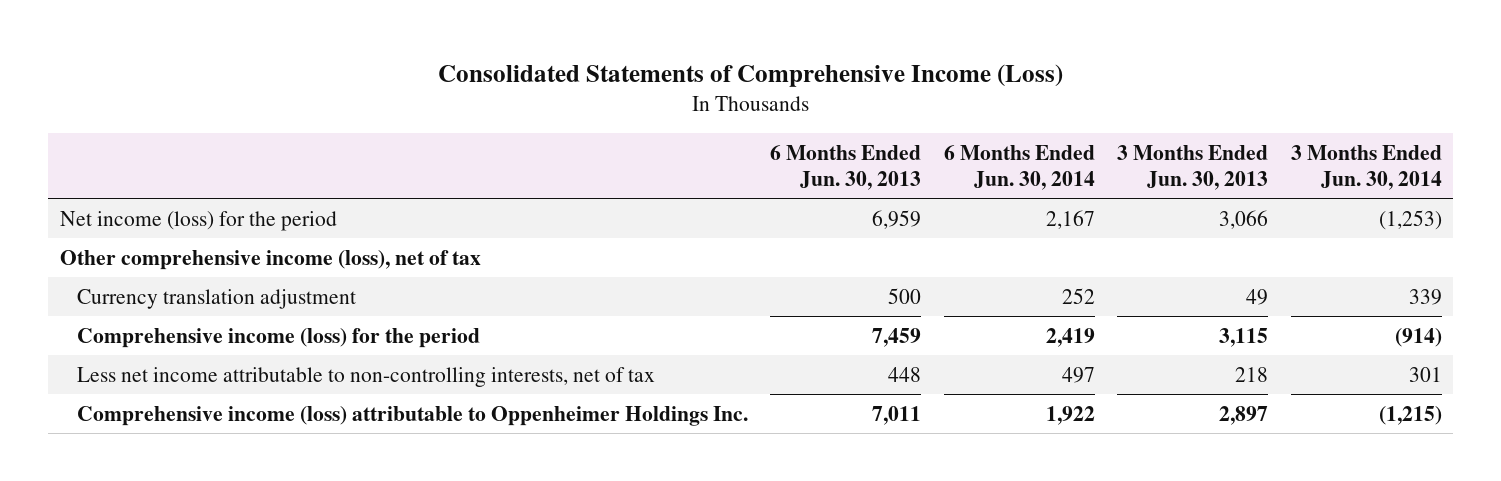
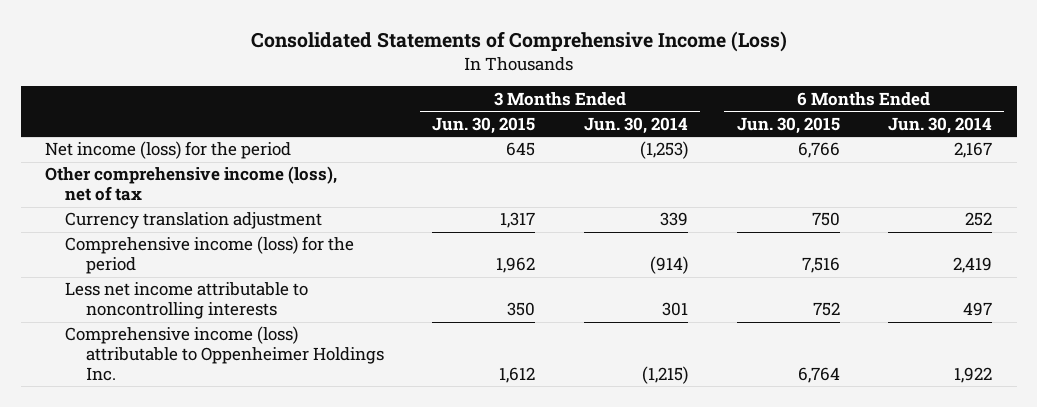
[770,144,922,190] 6 Months Ended Jun. 30, 2013 -> none
[1117,144,1269,190] 3 Months Ended Jun. 30, 2013 -> none
none -> [432,116,536,134] Jun. 30, 2015
none -> [736,116,840,134] Jun. 30, 2015
[76,366,655,387] Less net income attributable to non-controlling interests, net of tax -> [65,282,309,320] Less net income attributable to noncontrolling interests

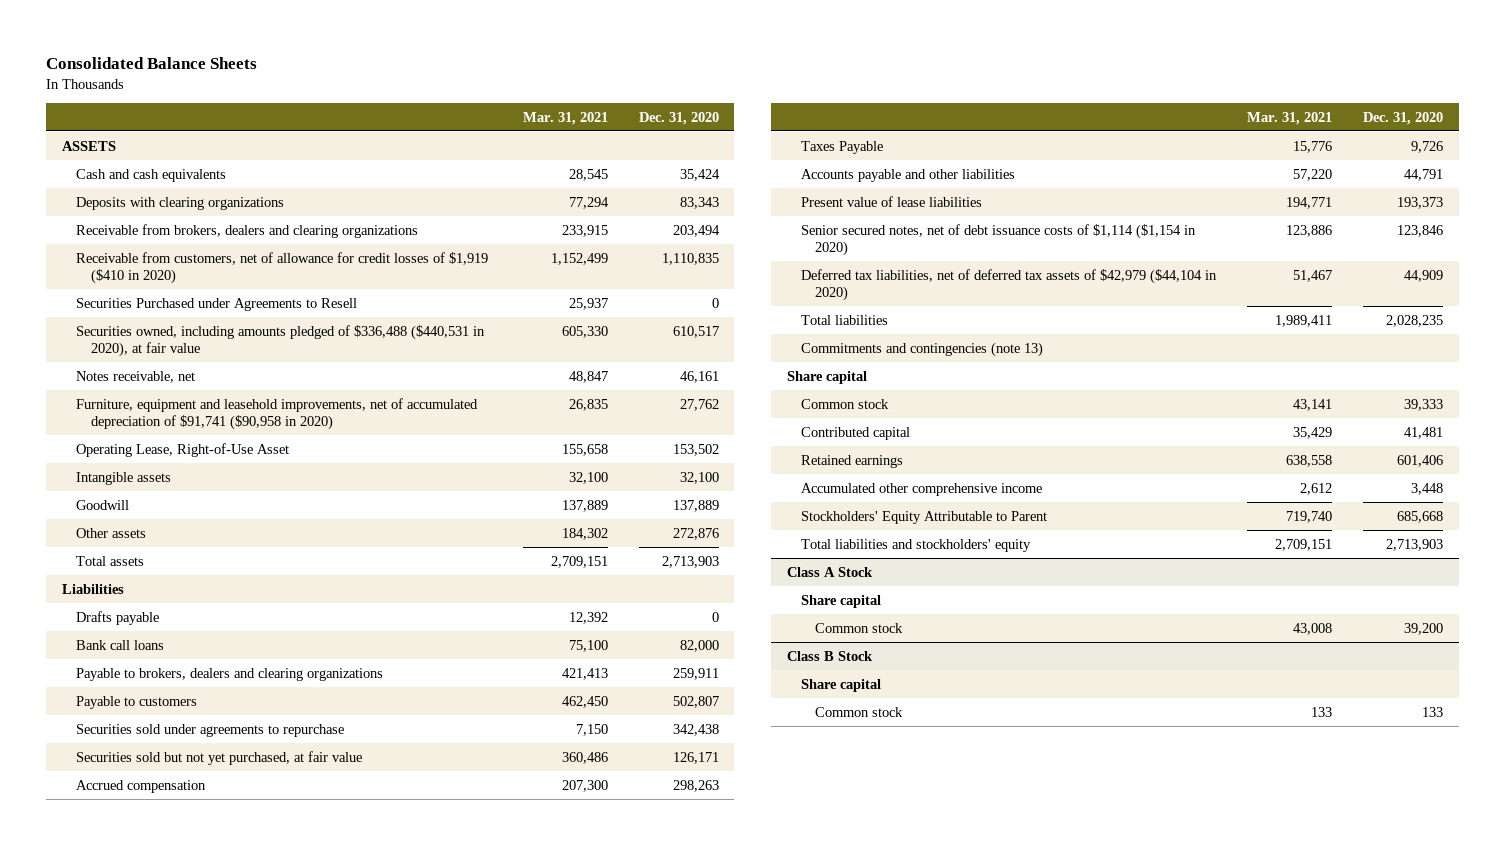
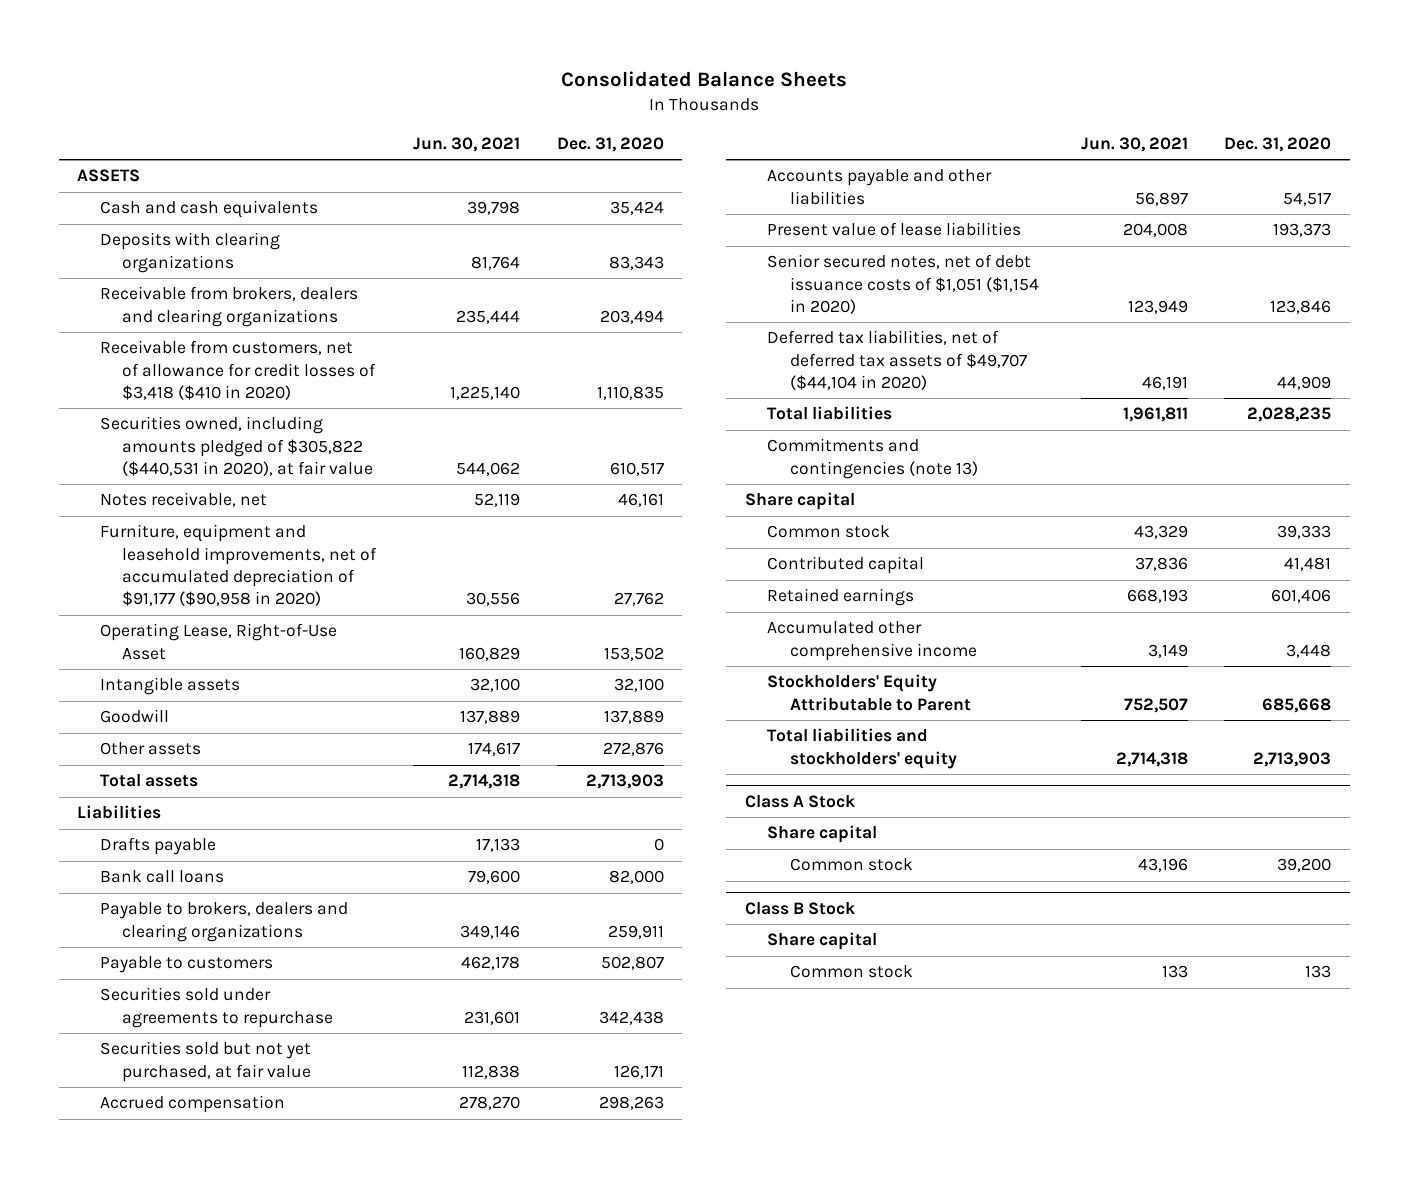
[522,111,608,125] Mar. 31, 2021 -> none
none -> [412,137,520,153] Jun. 30, 2021
[76,297,358,311] Securities Purchased under Agreements to Resell -> none
[76,251,489,284] Receivable from customers, net of allowance for credit losses of $1,919 ($410 in 2020) -> [99,340,377,401] Receivable from customers, net of allowance for credit losses of $3,418 ($410 in 2020)
[76,324,486,357] Securities owned, including amounts pledged of $336,488 ($440,531 in 2020), at fair value -> [99,416,374,477] Securities owned, including amounts pledged of $305,822 ($440,531 in 2020), at fair value
[76,397,479,430] Furniture, equipment and leasehold improvements, net of accumulated depreciation of $91,741 ($90,958 in 2020) -> [99,524,378,607] Furniture, equipment and leasehold improvements, net of accumulated depreciation of $91,177 ($90,958 in 2020)
[800,140,883,154] Taxes Payable -> none
[1404,168,1444,181] 44,791 -> [1283,191,1332,206] 54,517
[800,223,1196,256] Senior secured notes, net of debt issuance costs of $1,114 ($1,154 in 2020) -> [767,254,1039,315] Senior secured notes, net of debt issuance costs of $1,051 ($1,154 in 2020)
[800,268,1217,301] Deferred tax liabilities, net of deferred tax assets of $42,979 ($44,104 in 2020) -> [767,330,1027,391] Deferred tax liabilities, net of deferred tax assets of $49,707 ($44,104 in 2020)

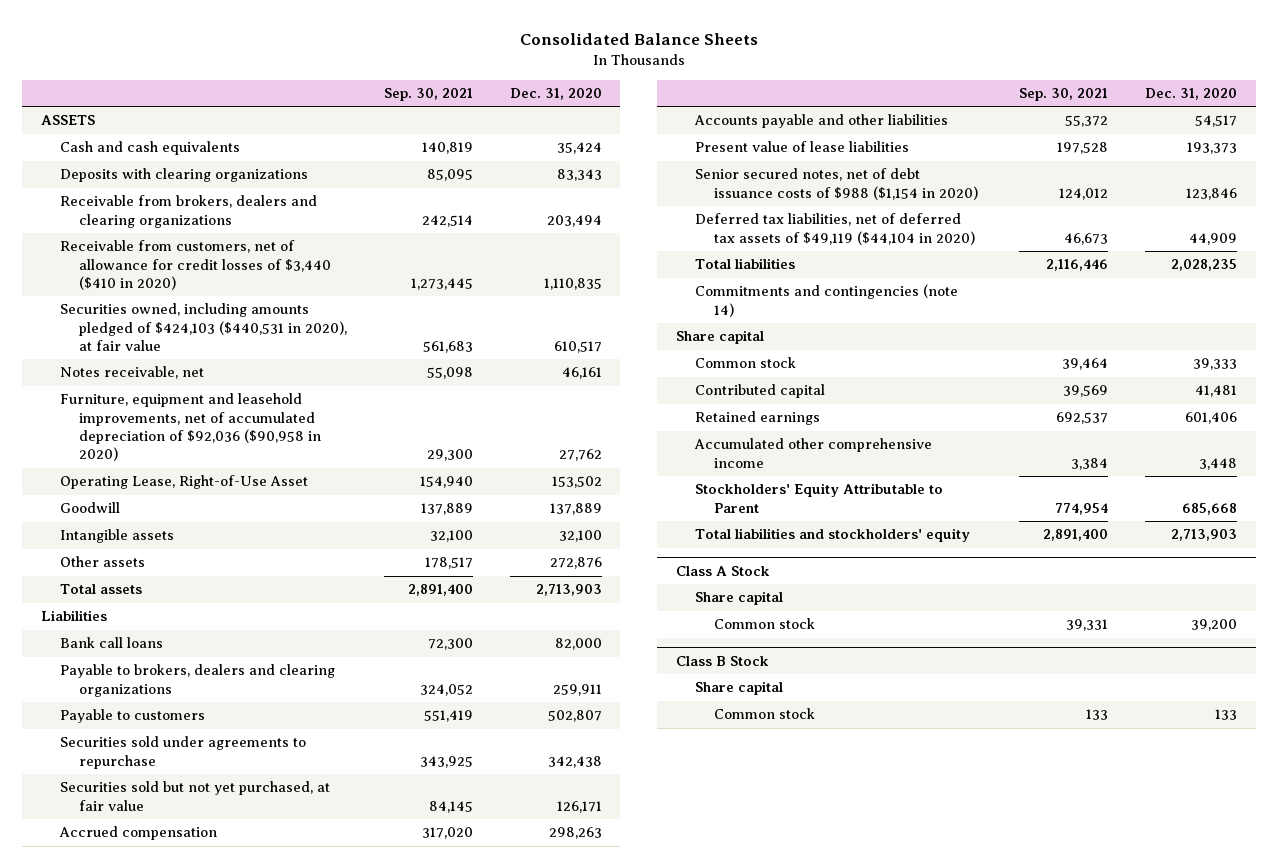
[412,137,520,153] Jun. 30, 2021 -> none
none -> [383,88,473,102] Sep. 30, 2021
[99,340,377,401] Receivable from customers, net of allowance for credit losses of $3,418 ($410 in 2020) -> [59,240,331,291] Receivable from customers, net of allowance for credit losses of $3,440 ($410 in 2020)
[99,416,374,477] Securities owned, including amounts pledged of $305,822 ($440,531 in 2020), at fair value -> [59,303,347,352] Securities owned, including amounts pledged of $424,103 ($440,531 in 2020), at fair value
[99,524,378,607] Furniture, equipment and leasehold improvements, net of accumulated depreciation of $91,177 ($90,958 in 2020) -> [59,393,321,462] Furniture, equipment and leasehold improvements, net of accumulated depreciation of $92,036 ($90,958 in 2020)
[99,677,240,696] Intangible assets -> [59,529,174,544] Intangible assets
[99,837,216,856] Drafts payable -> none
[767,254,1039,315] Senior secured notes, net of debt issuance costs of $1,051 ($1,154 in 2020) -> [694,168,978,200] Senior secured notes, net of debt issuance costs of $988 ($1,154 in 2020)
[767,330,1027,391] Deferred tax liabilities, net of deferred tax assets of $49,707 ($44,104 in 2020) -> [694,213,975,245] Deferred tax liabilities, net of deferred tax assets of $49,119 ($44,104 in 2020)
[767,438,978,479] Commitments and contingencies (note 13) -> [694,284,958,317] Commitments and contingencies (note 14)

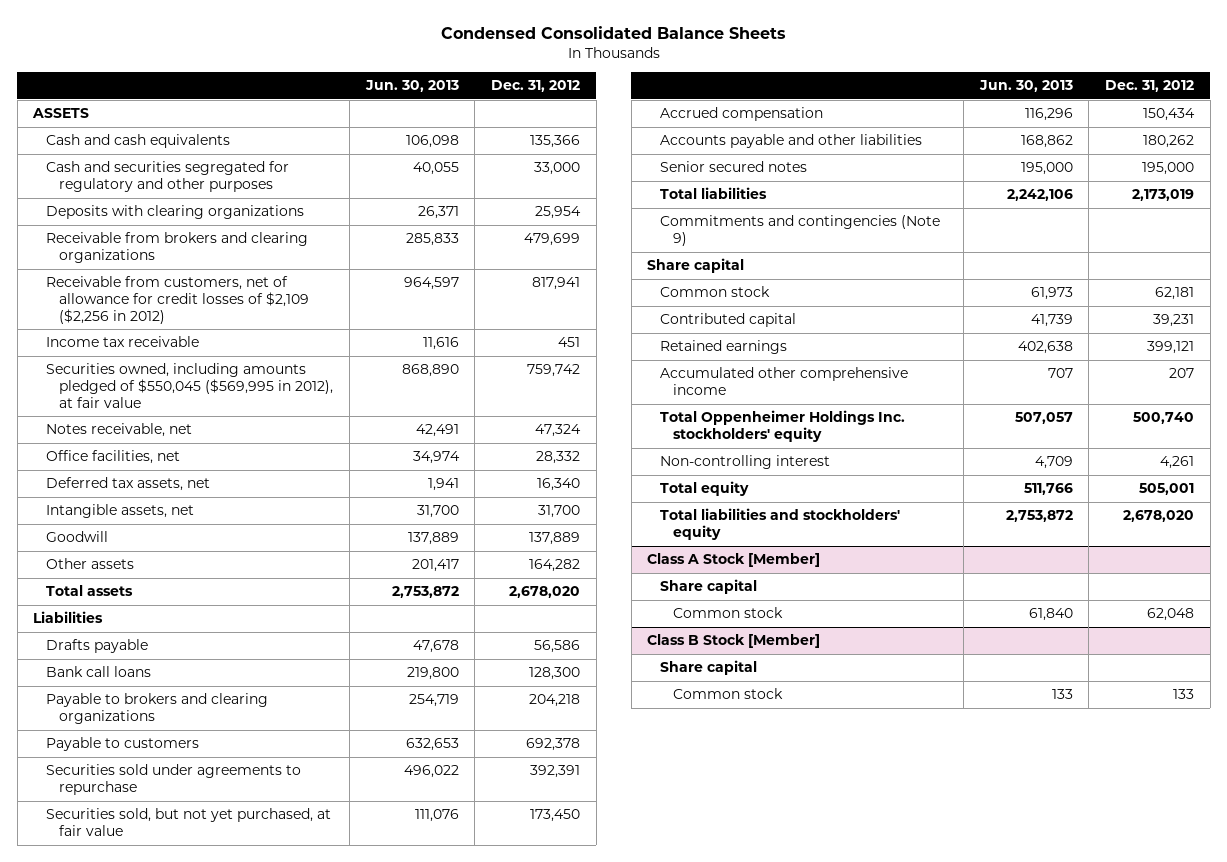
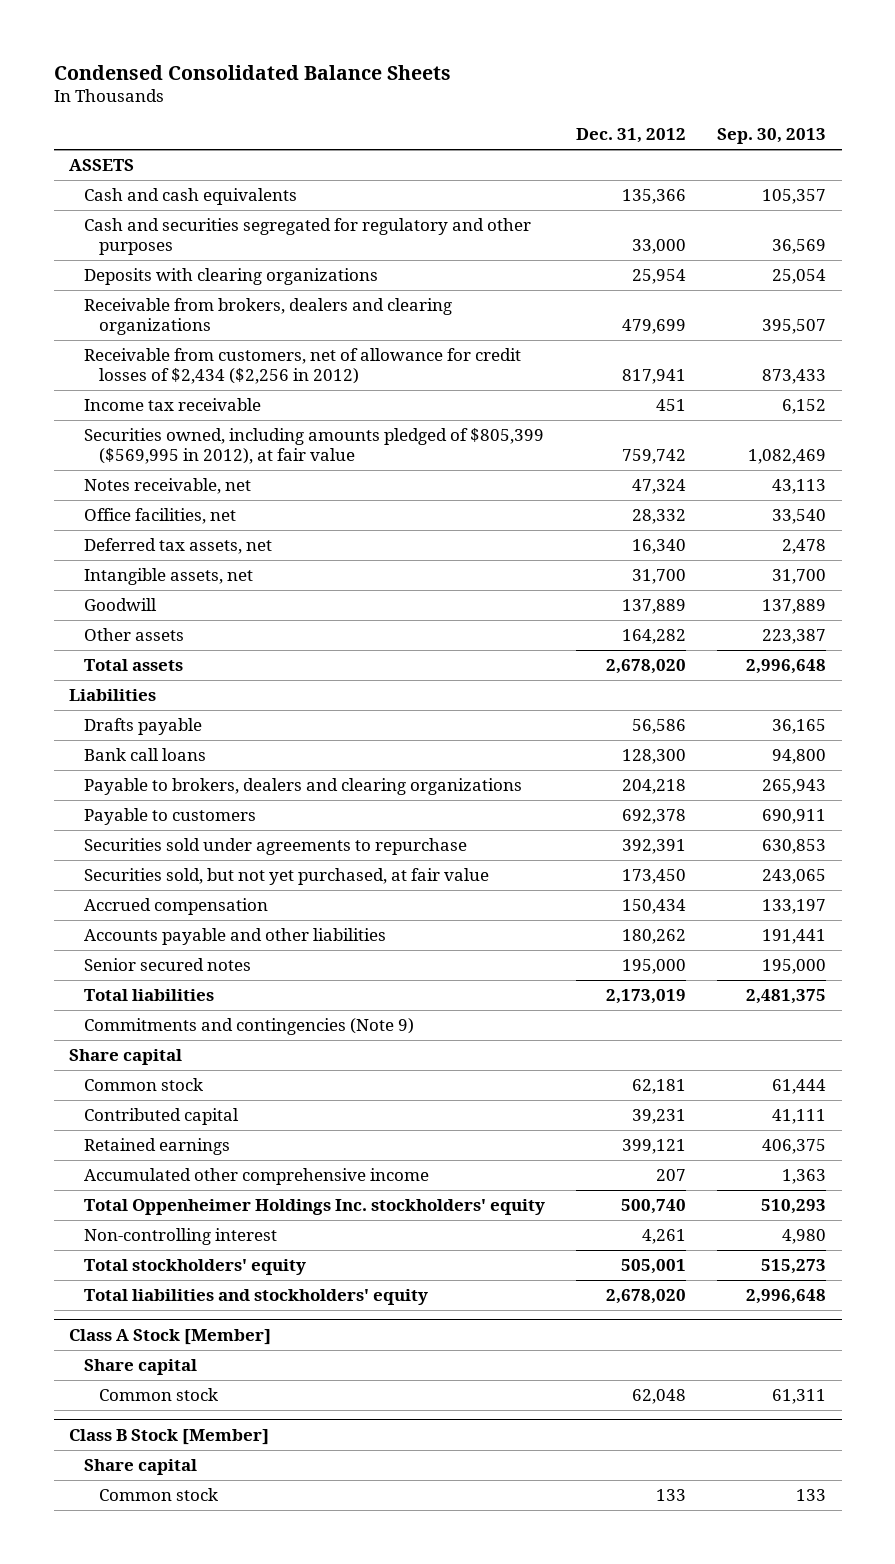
[364,80,459,93] Jun. 30, 2013 -> none
none -> [717,128,827,145] Sep. 30, 2013
[46,232,309,264] Receivable from brokers and clearing organizations -> [84,298,453,336] Receivable from brokers, dealers and clearing organizations
[46,276,310,324] Receivable from customers, net of allowance for credit losses of $2,109 ($2,256 in 2012) -> [84,348,522,385] Receivable from customers, net of allowance for credit losses of $2,434 ($2,256 in 2012)
[46,363,334,408] Securities owned, including amounts pledged of $550,045 ($569,995 in 2012), at fair value -> [84,428,545,465] Securities owned, including amounts pledged of $805,399 ($569,995 in 2012), at fair value
[46,693,269,725] Payable to brokers and clearing organizations -> [84,778,523,796] Payable to brokers, dealers and clearing organizations
[660,481,750,497] Total equity -> [84,1259,307,1276] Total stockholders' equity

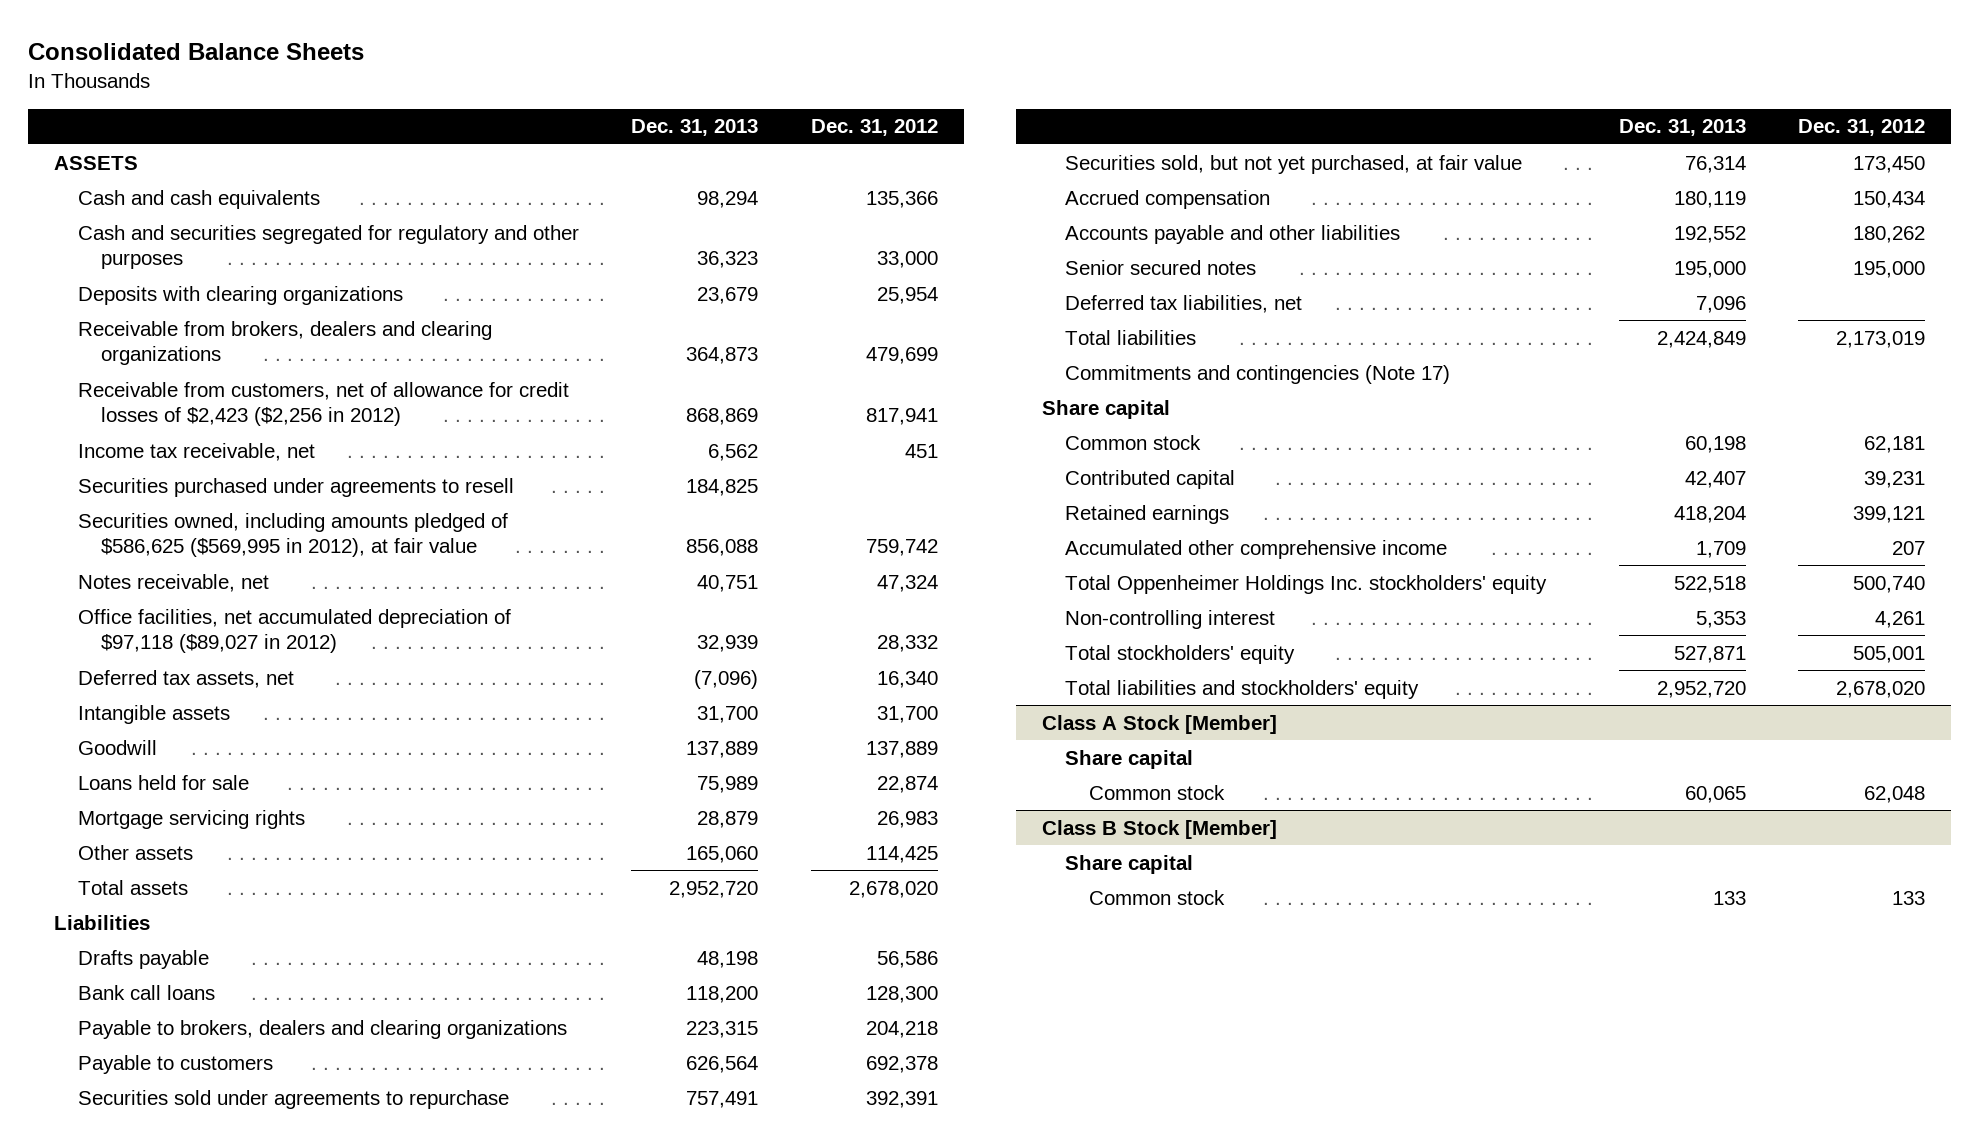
[53,64,451,80] Condensed Consolidated Balance Sheets -> [27,43,364,61] Consolidated Balance Sheets
[717,128,827,145] Sep. 30, 2013 -> none
none -> [631,119,759,137] Dec. 31, 2013
[84,348,522,385] Receivable from customers, net of allowance for credit losses of $2,434 ($2,256 in 2012) -> [77,381,569,427] Receivable from customers, net of allowance for credit losses of $2,423 ($2,256 in 2012)
[84,398,262,412] Income tax receivable -> [77,442,315,461] Income tax receivable, net
none -> [77,477,514,497] Securities purchased under agreements to resell
[84,428,545,465] Securities owned, including amounts pledged of $805,399 ($569,995 in 2012), at fair value -> [77,512,508,558] Securities owned, including amounts pledged of $586,625 ($569,995 in 2012), at fair value
[84,508,237,525] Office facilities, net -> [77,608,511,654] Office facilities, net accumulated depreciation of $97,118 ($89,027 in 2012)
[84,568,254,586] Intangible assets, net -> [77,704,230,724] Intangible assets
none -> [77,774,249,790] Loans held for sale
none -> [77,809,305,829] Mortgage servicing rights
[622,629,687,645] 164,282 -> [865,845,938,863] 114,425
none -> [1065,294,1303,313] Deferred tax liabilities, net
[84,1018,415,1036] Commitments and contingencies (Note 9) -> [1065,364,1451,384] Commitments and contingencies (Note 17)

